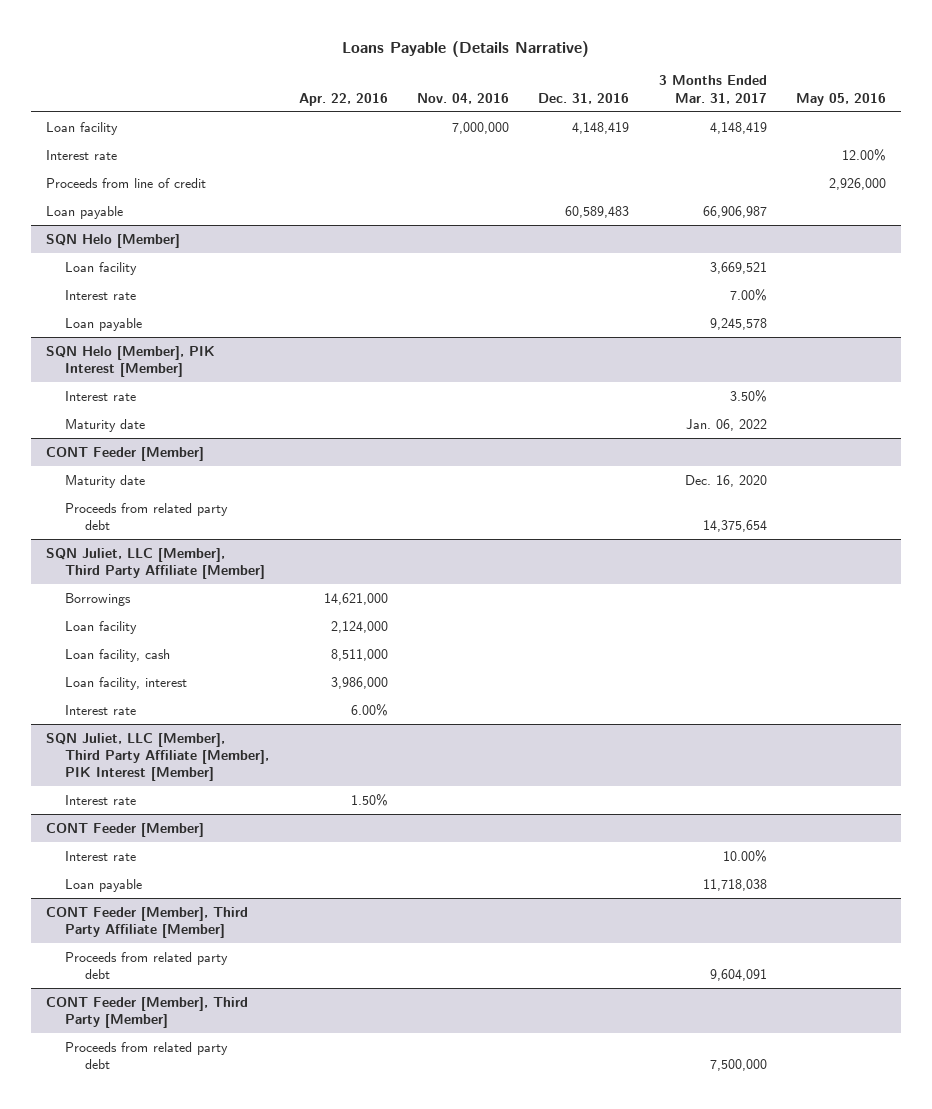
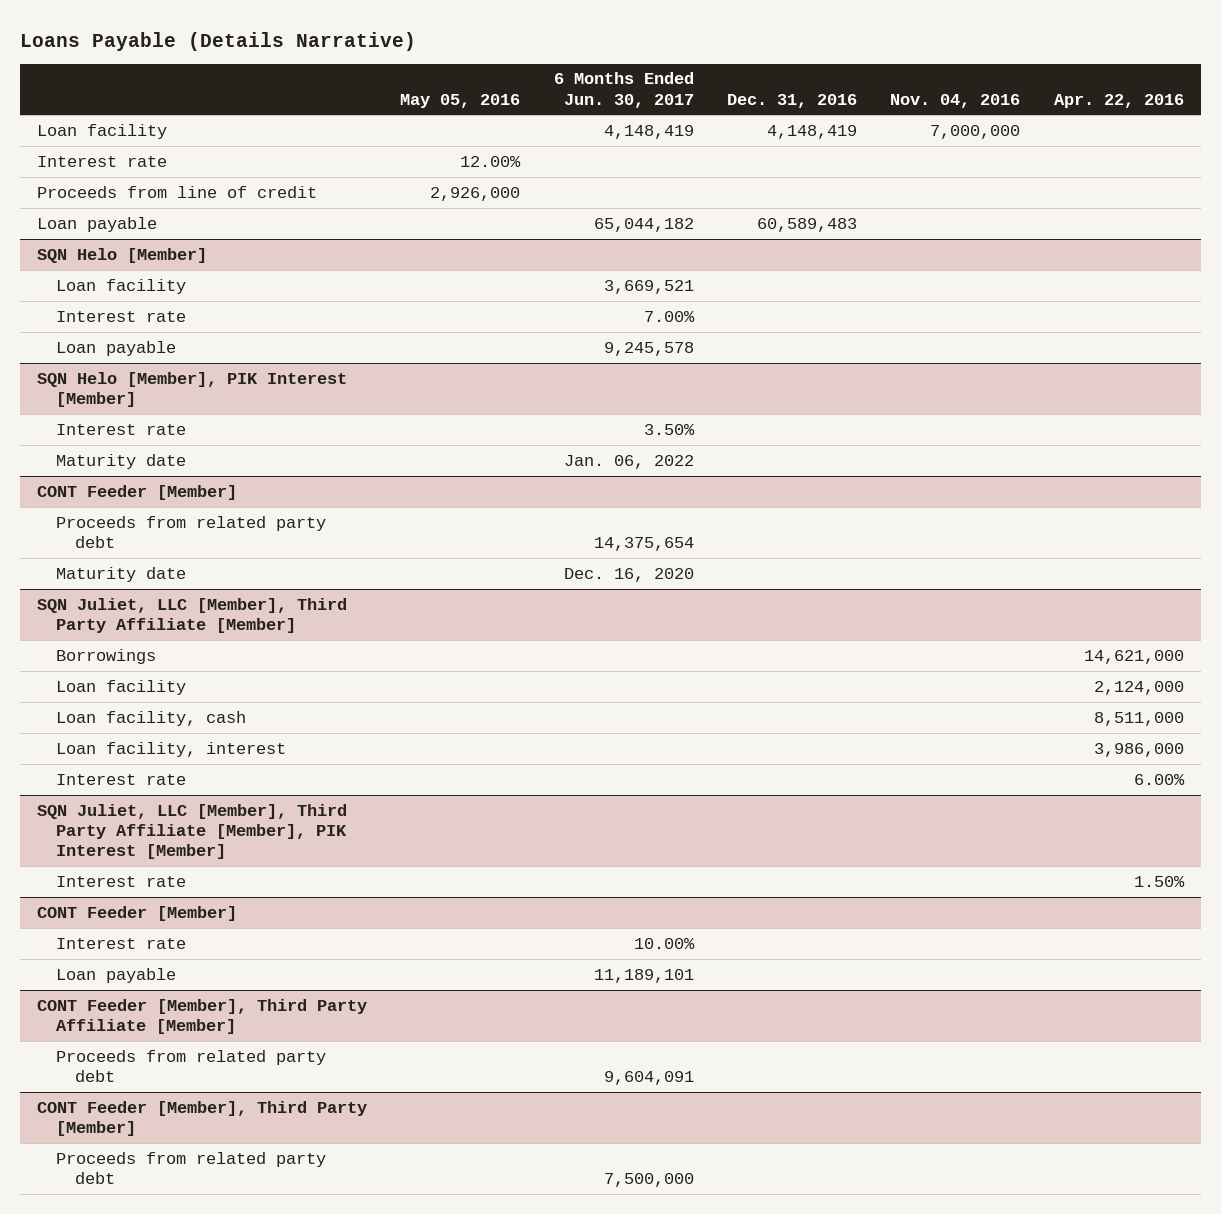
[658,75,767,104] 3 Months Ended Mar. 31, 2017 -> none
none -> [553,72,694,108] 6 Months Ended Jun. 30, 2017
[65,474,146,488] Maturity date -> [55,566,186,582] Maturity date

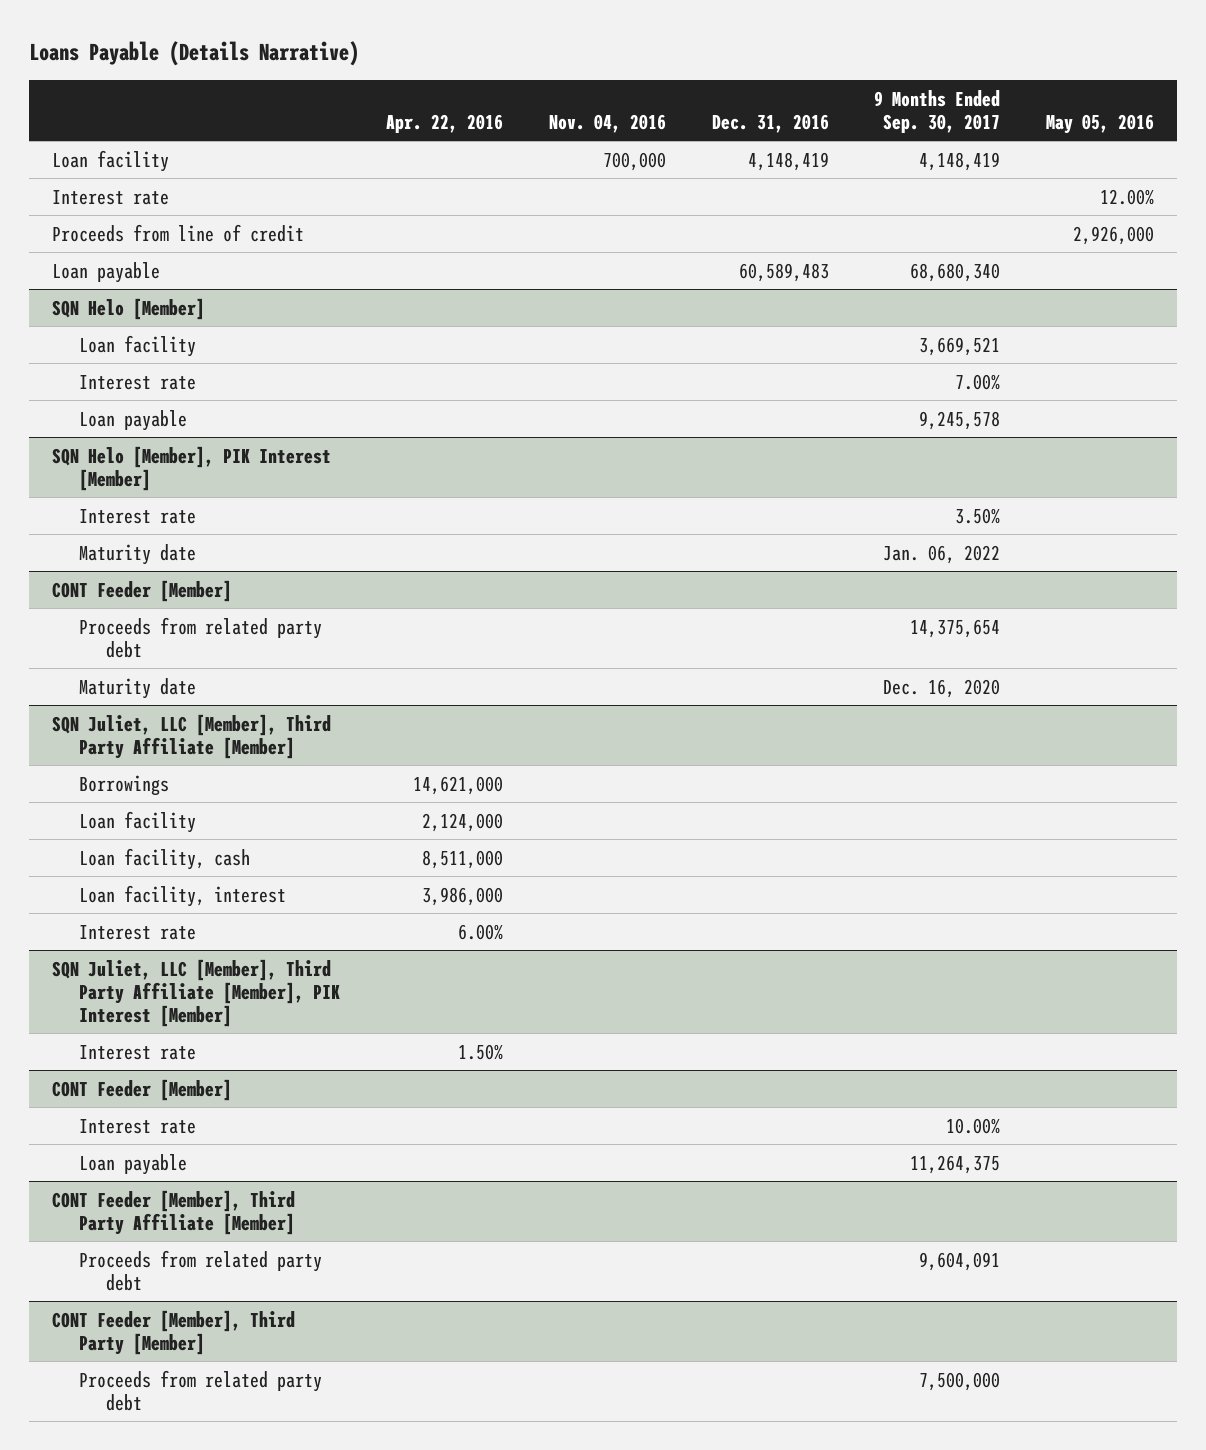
[553,72,694,108] 6 Months Ended Jun. 30, 2017 -> none
none -> [874,89,1001,133] 9 Months Ended Sep. 30, 2017
[930,124,1021,139] 7,000,000 -> [602,151,666,171] 700,000

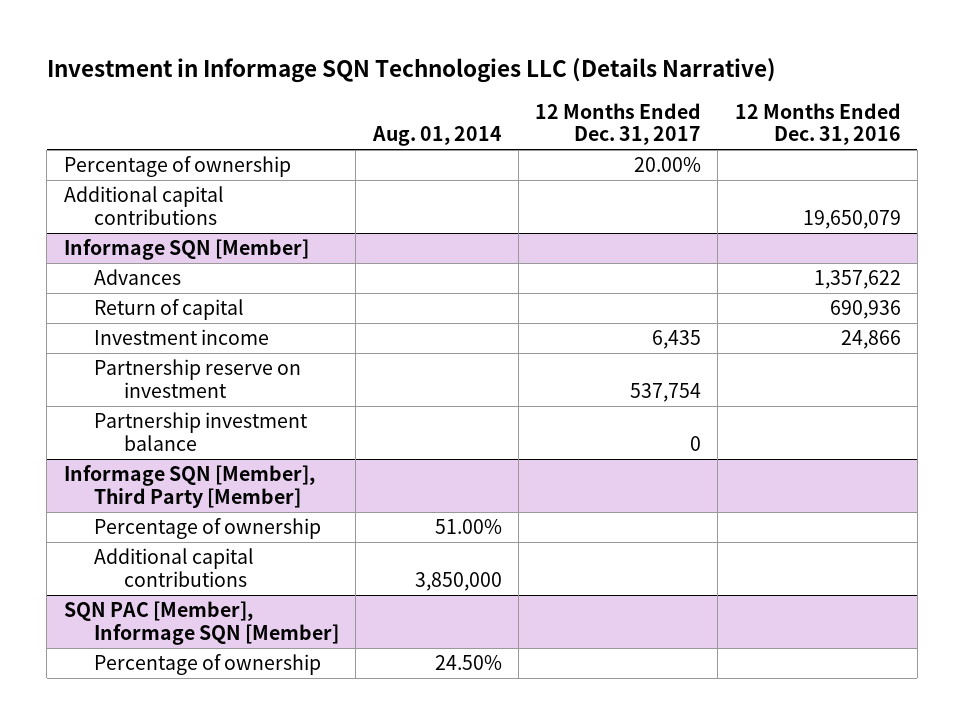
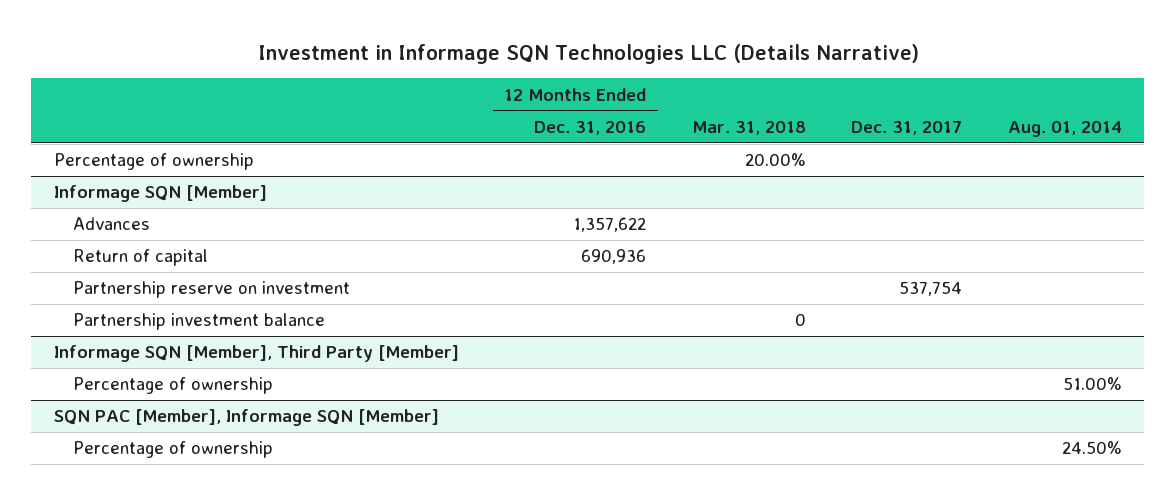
[535,102,702,146] 12 Months Ended Dec. 31, 2017 -> none
none -> [691,120,806,135] Mar. 31, 2018
none -> [851,120,963,135] Dec. 31, 2017
[63,186,224,225] Additional capital contributions -> none
[93,329,269,346] Investment income -> none
[93,548,254,587] Additional capital contributions -> none

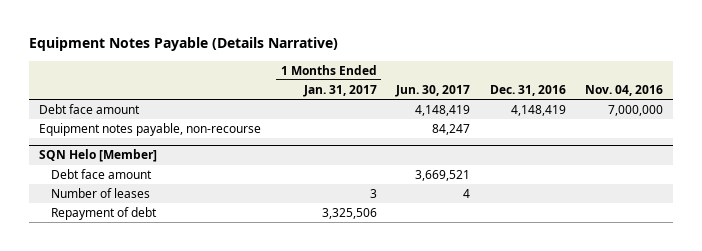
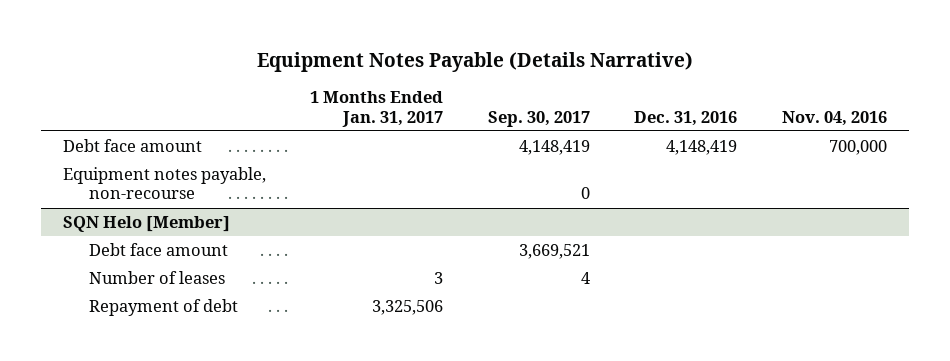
[395,85,471,98] Jun. 30, 2017 -> none
none -> [487,110,590,127] Sep. 30, 2017
[608,105,664,117] 7,000,000 -> [828,140,887,156] 700,000

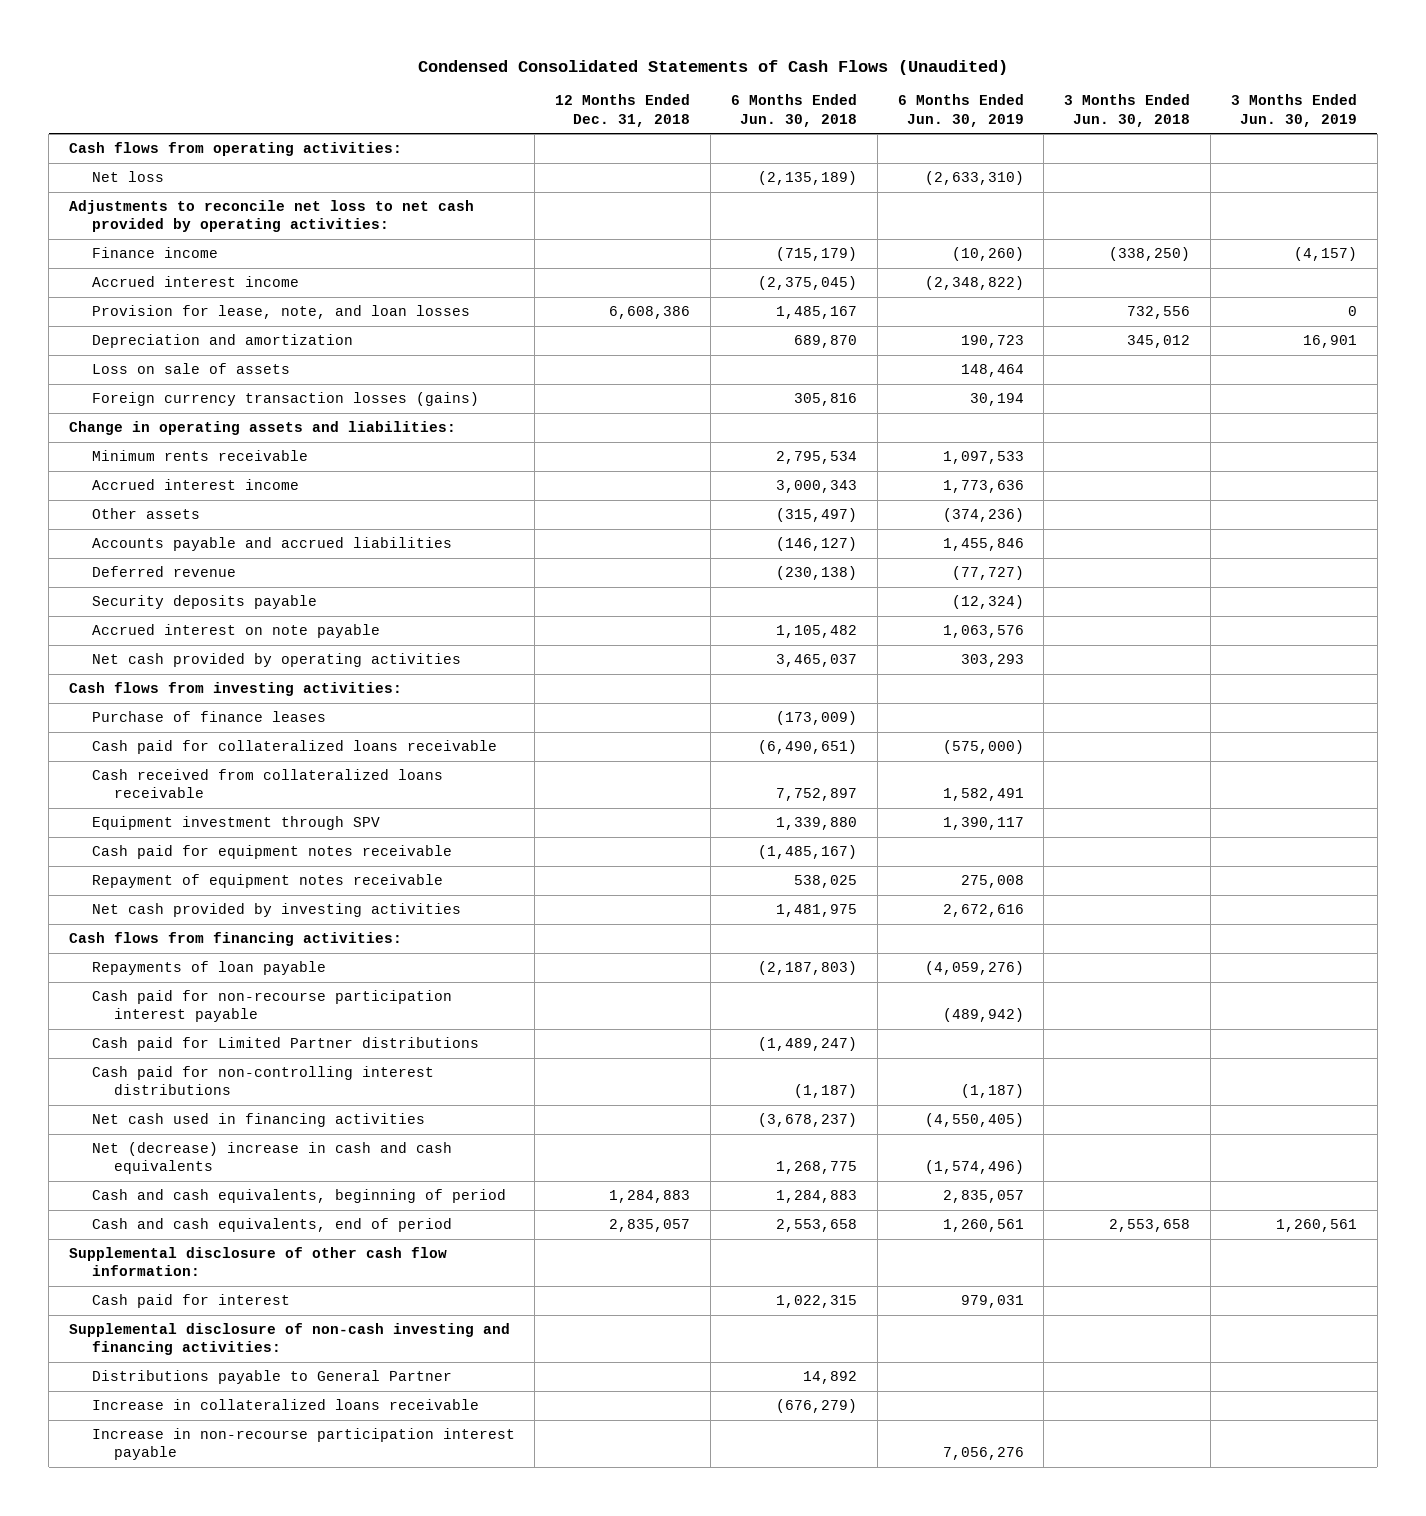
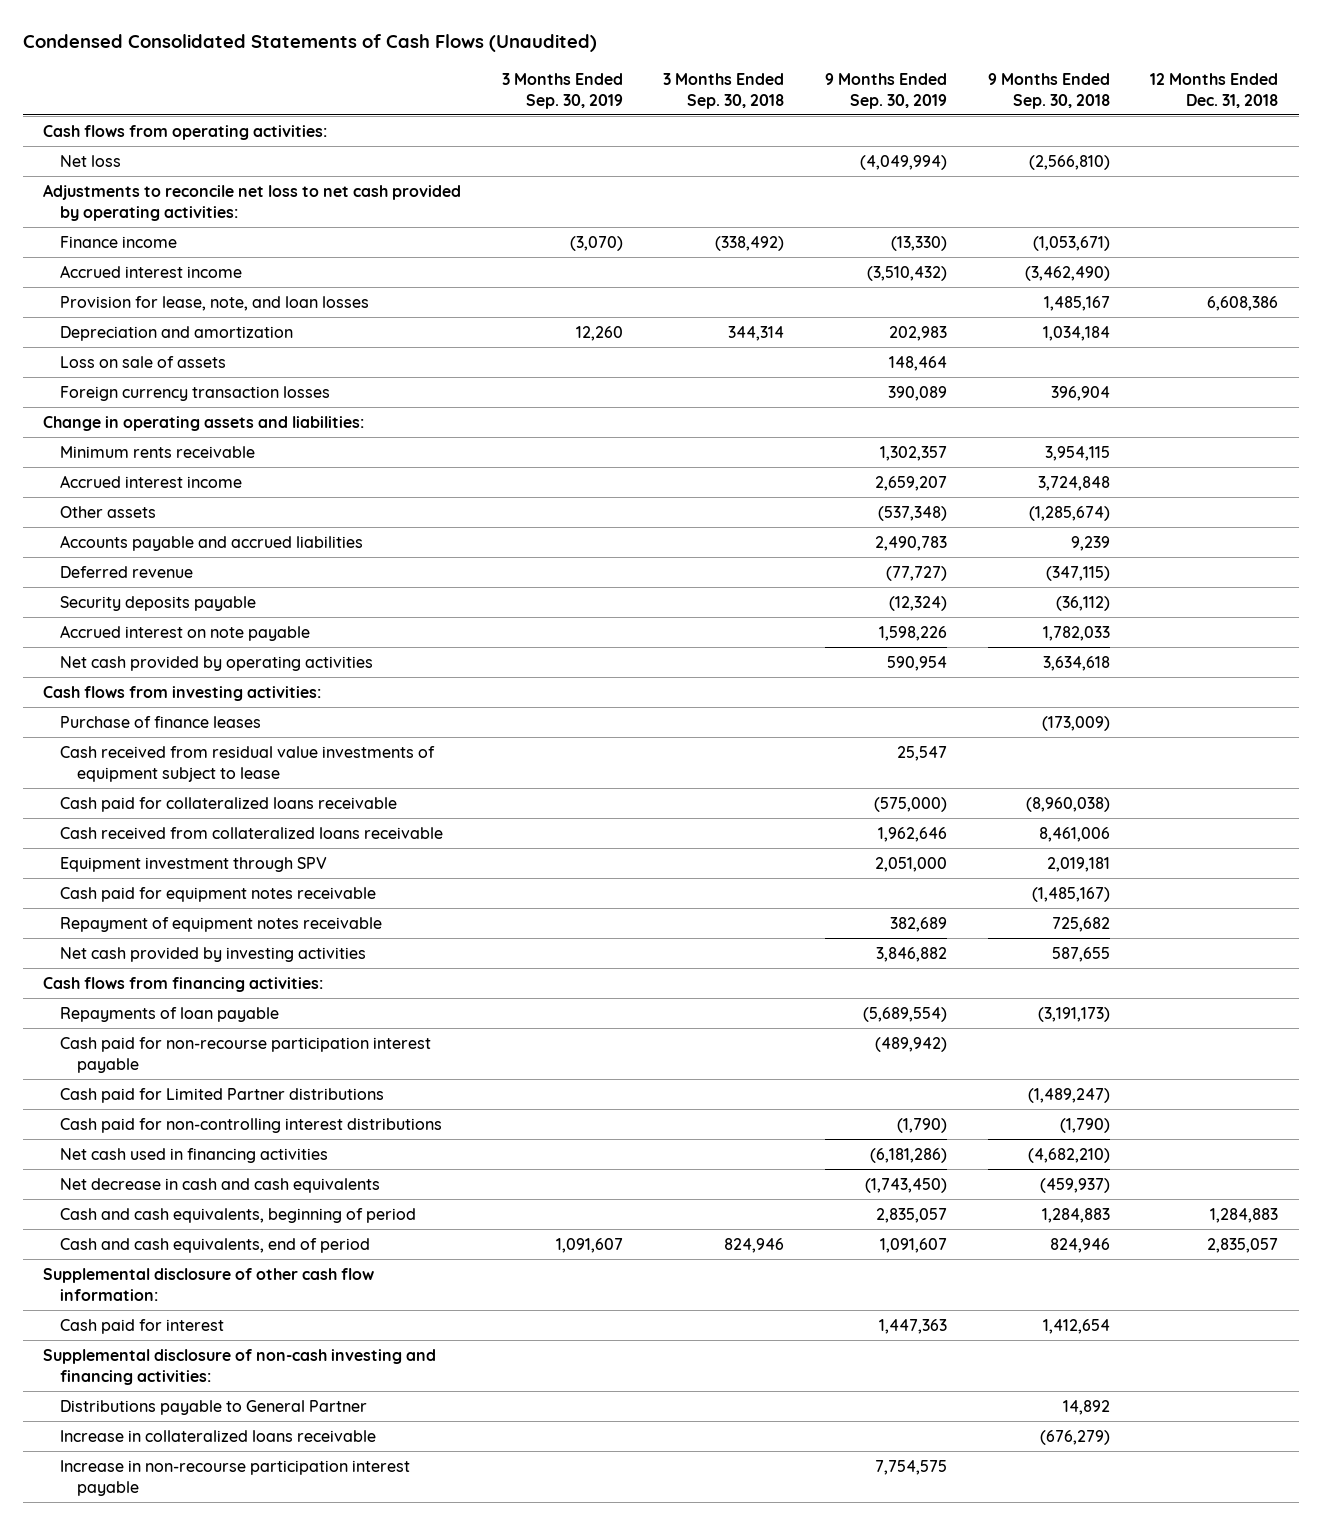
[730,94,857,127] 6 Months Ended Jun. 30, 2018 -> none
[897,94,1024,127] 6 Months Ended Jun. 30, 2019 -> none
[1064,94,1191,127] 3 Months Ended Jun. 30, 2018 -> none
[1230,94,1357,127] 3 Months Ended Jun. 30, 2019 -> none
none -> [501,72,623,109] 3 Months Ended Sep. 30, 2019
none -> [663,72,785,109] 3 Months Ended Sep. 30, 2018
none -> [825,72,948,109] 9 Months Ended Sep. 30, 2019
none -> [987,72,1110,109] 9 Months Ended Sep. 30, 2018
[91,392,479,407] Foreign currency transaction losses (gains) -> [59,385,330,401] Foreign currency transaction losses
none -> [59,745,435,782] Cash received from residual value investments of equipment subject to lease
[91,1142,452,1175] Net (decrease) increase in cash and cash equivalents -> [59,1177,380,1193] Net decrease in cash and cash equivalents

